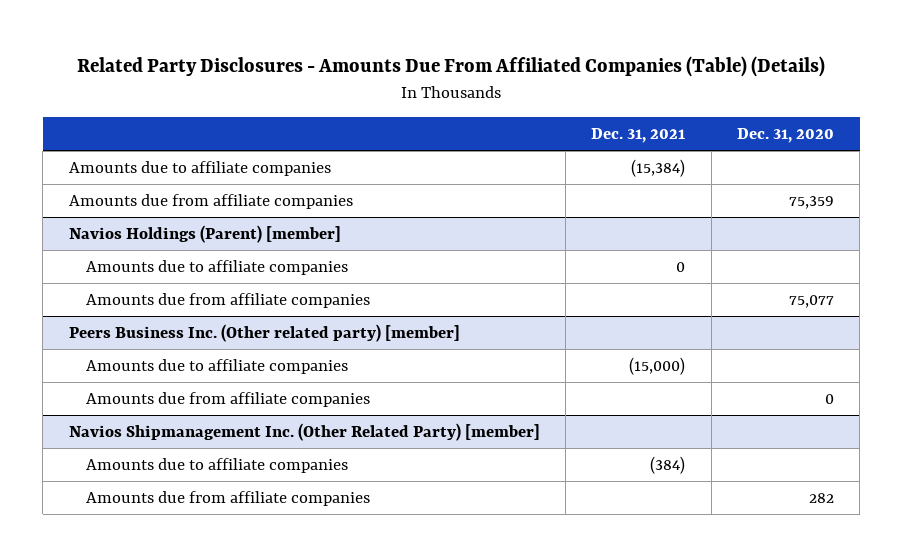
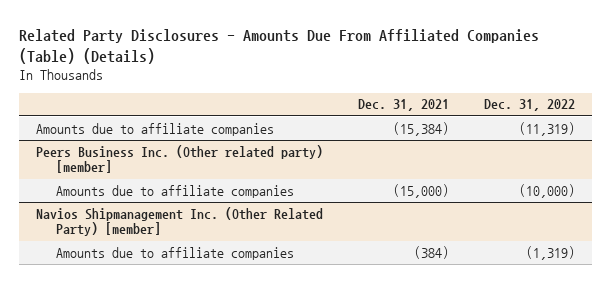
[737,127,835,143] Dec. 31, 2020 -> none
none -> [483,99,575,112] Dec. 31, 2022
[68,193,353,209] Amounts due from affiliate companies -> none
[68,224,341,243] Navios Holdings (Parent) [member] -> none
[86,259,349,275] Amounts due to affiliate companies -> none
[86,292,371,308] Amounts due from affiliate companies -> none
[86,391,371,407] Amounts due from affiliate companies -> none
[86,490,371,506] Amounts due from affiliate companies -> none

